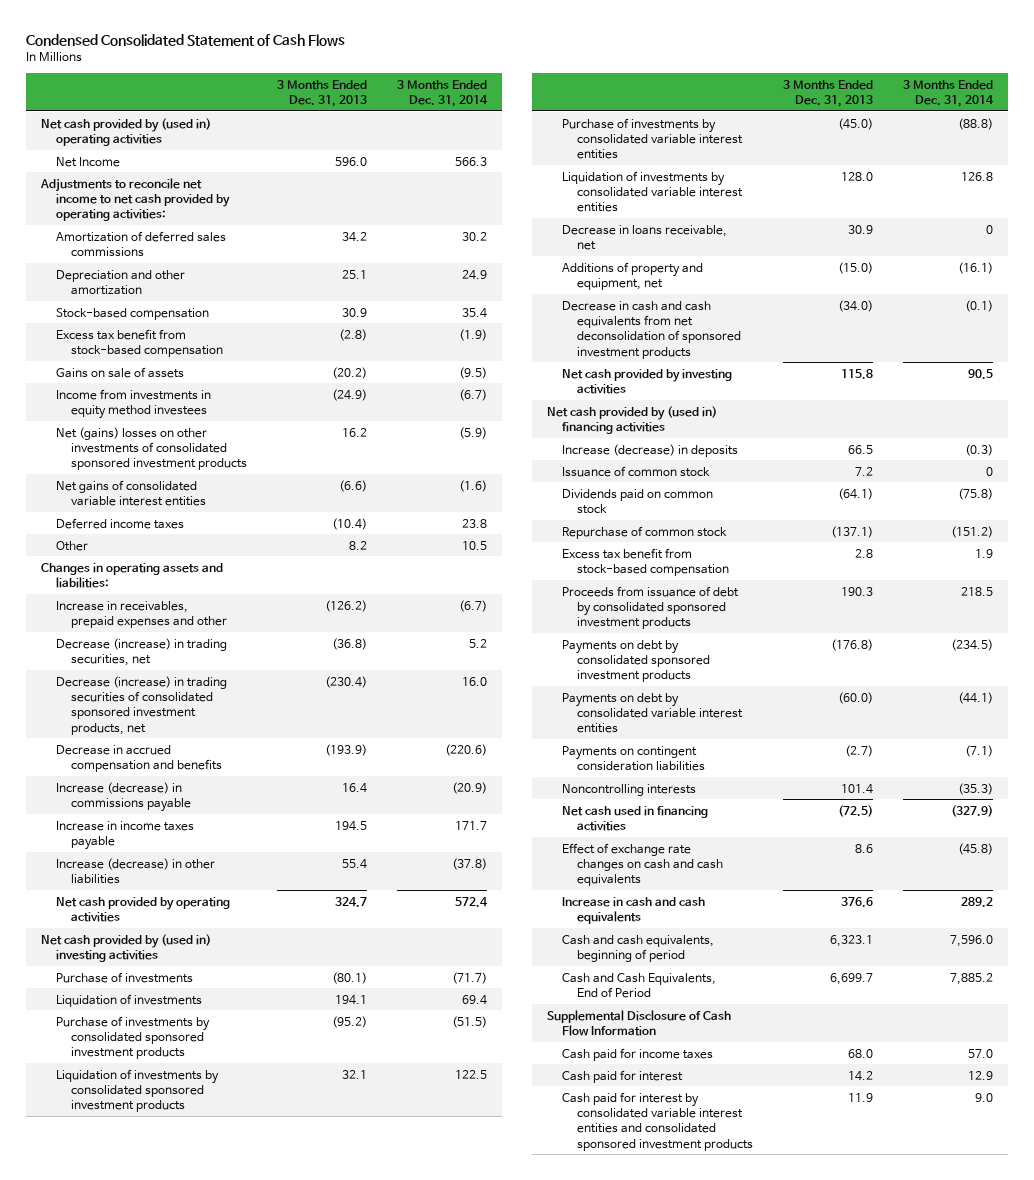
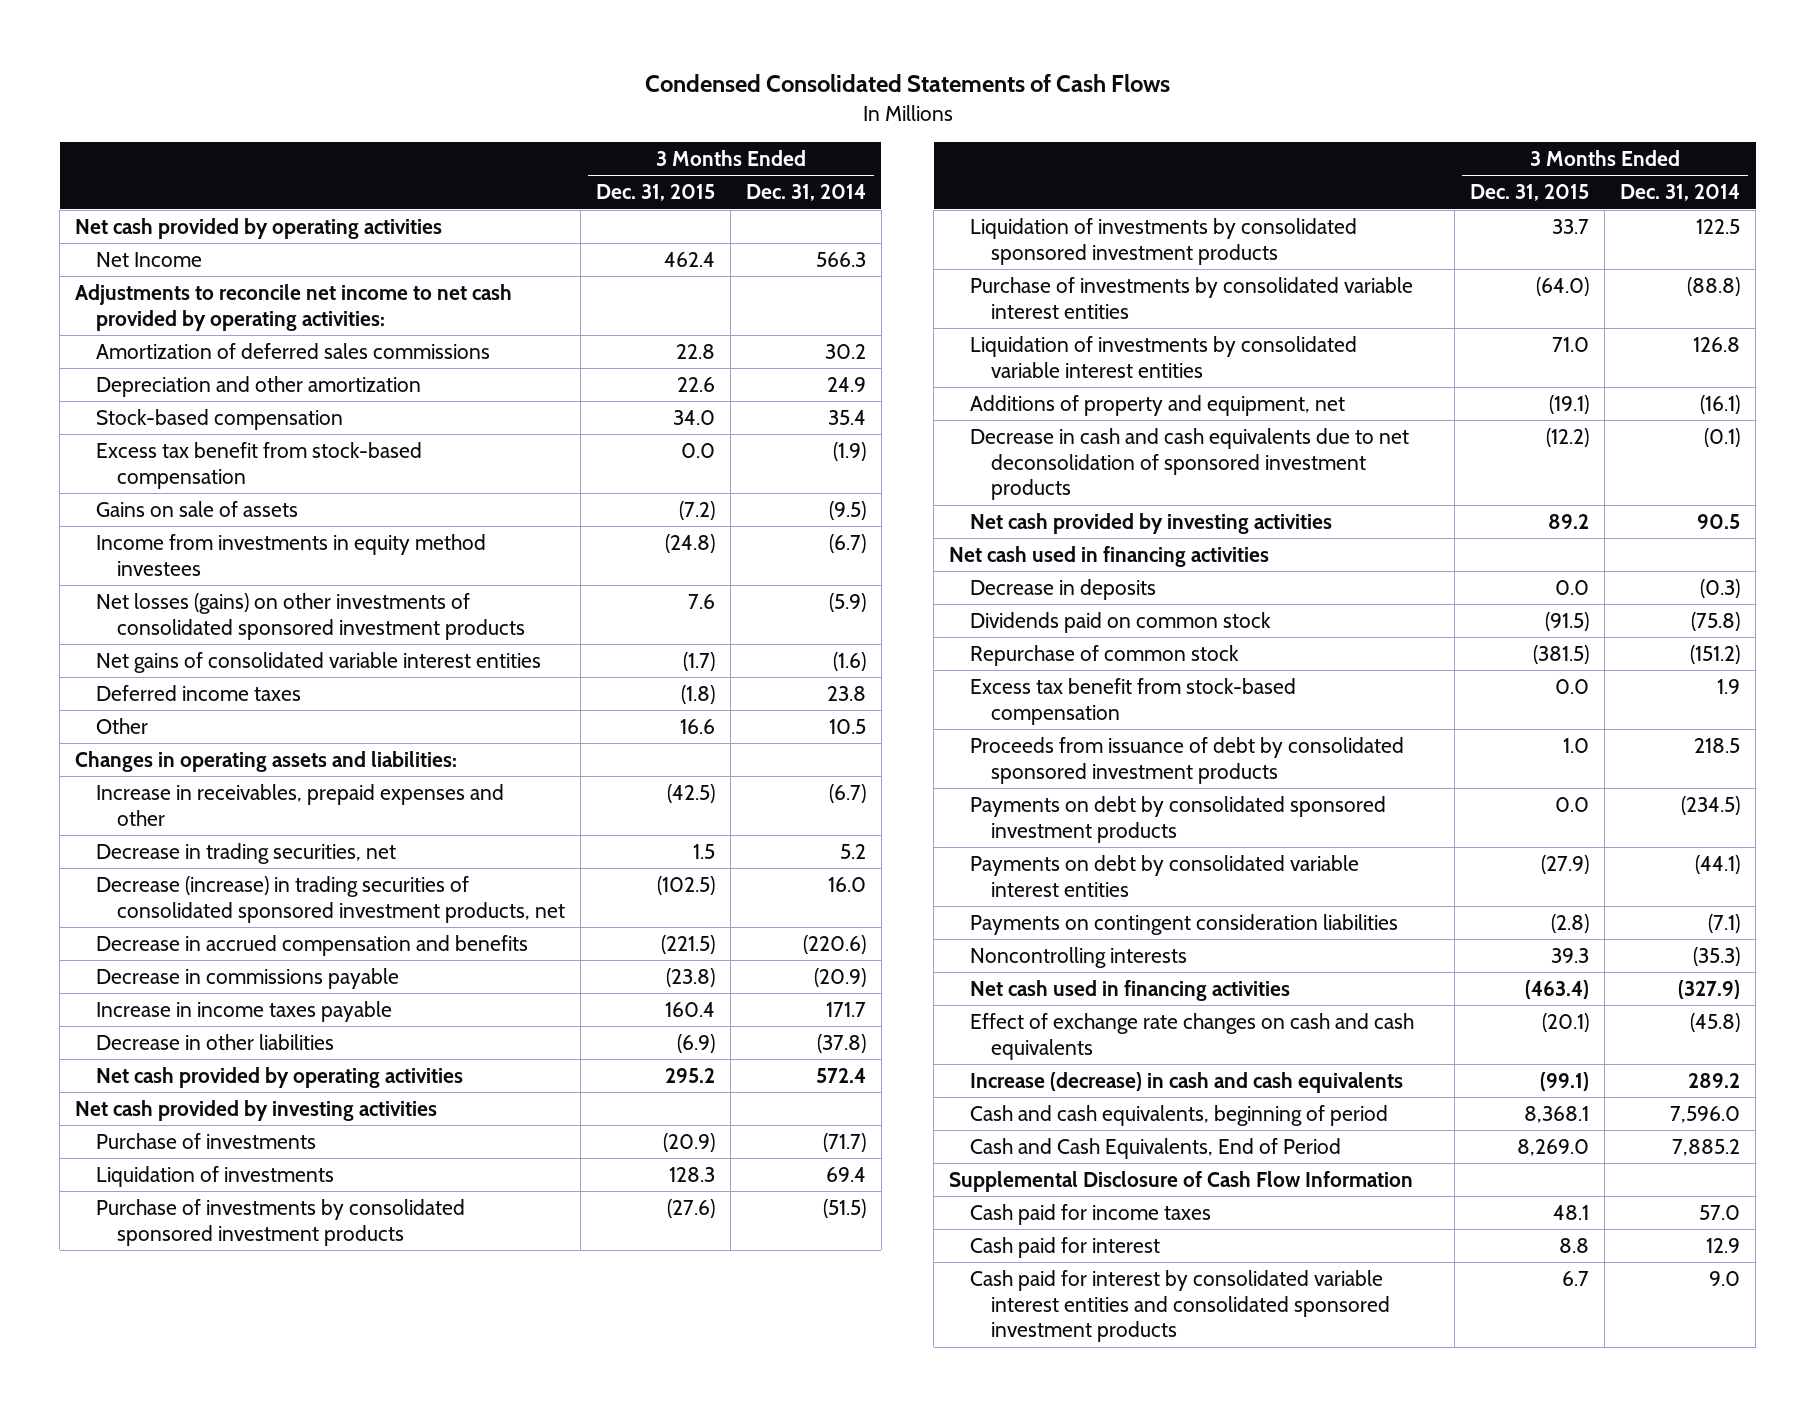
[26,33,346,46] Condensed Consolidated Statement of Cash Flows -> [644,74,1170,93] Condensed Consolidated Statements of Cash Flows
[276,79,367,108] 3 Months Ended Dec. 31, 2013 -> none
none -> [595,184,715,202] Dec. 31, 2015
[41,117,212,146] Net cash provided by (used in) operating activities -> [75,218,443,240] Net cash provided by operating activities
[55,426,247,471] Net (gains) losses on other investments of consolidated sponsored investment products -> [95,593,525,640] Net losses (gains) on other investments of consolidated sponsored investment products
[55,637,227,666] Decrease (increase) in trading securities, net -> [95,843,396,865] Decrease in trading securities, net
[55,781,191,812] Increase (decrease) in commissions payable -> [95,968,399,990] Decrease in commissions payable
[55,857,215,884] Increase (decrease) in other liabilities -> [95,1034,334,1051] Decrease in other liabilities
[41,933,212,962] Net cash provided by (used in) investing activities -> [75,1100,438,1122] Net cash provided by investing activities
[561,224,727,250] Decrease in loans receivable, net -> none
[561,300,741,359] Decrease in cash and cash equivalents from net deconsolidation of sponsored investment products -> [970,428,1410,501] Decrease in cash and cash equivalents due to net deconsolidation of sponsored investment products
[561,465,710,477] Issuance of common stock -> none
[547,405,718,434] Net cash provided by (used in) financing activities -> [949,546,1270,568] Net cash used in financing activities
[561,443,738,457] Increase (decrease) in deposits -> [970,579,1157,601] Decrease in deposits
[561,896,705,924] Increase in cash and cash equivalents -> [970,1072,1404,1094] Increase (decrease) in cash and cash equivalents

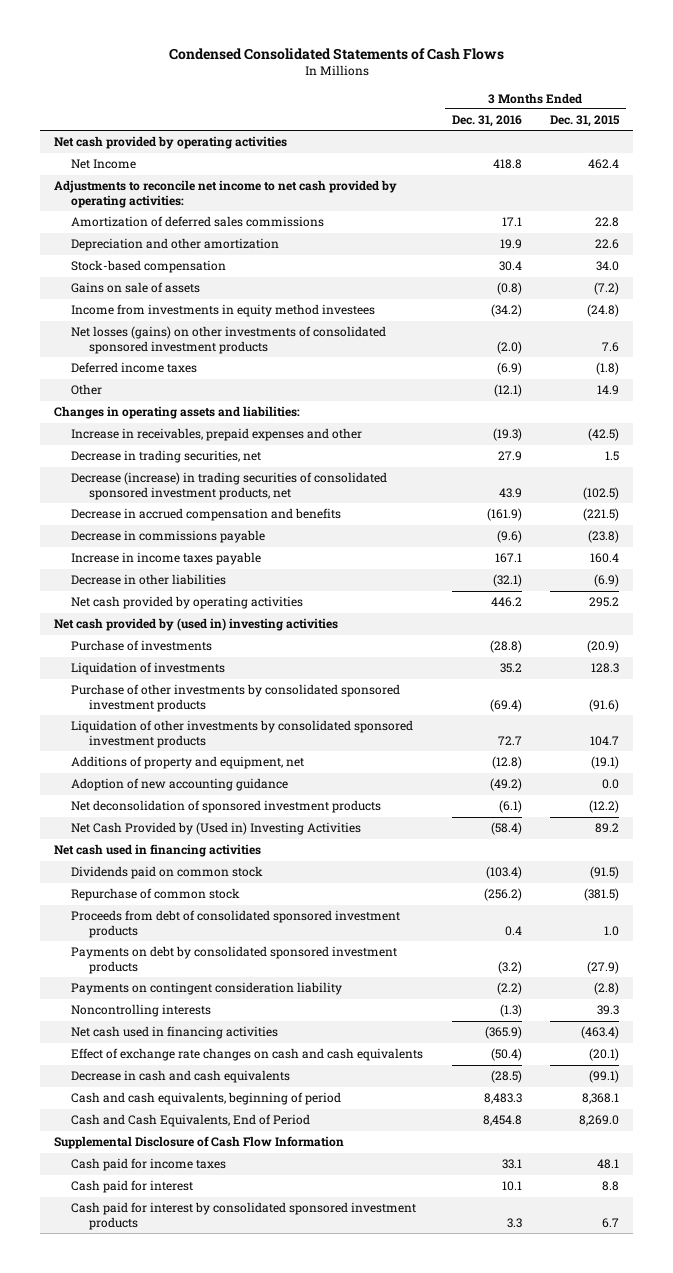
[745,184,866,202] Dec. 31, 2014 -> none
none -> [451,115,522,128] Dec. 31, 2016
[95,442,422,489] Excess tax benefit from stock-based compensation -> none
[95,652,541,674] Net gains of consolidated variable interest entities -> none
[679,719,715,735] 16.6 -> [596,385,619,396] 14.9
[75,1100,438,1122] Net cash provided by investing activities -> [54,618,339,632] Net cash provided by (used in) investing activities
[970,277,1414,319] Purchase of investments by consolidated variable interest entities -> none
[970,336,1358,378] Liquidation of investments by consolidated variable interest entities -> none
[95,1199,465,1246] Purchase of investments by consolidated sponsored investment products -> [71,684,401,713] Purchase of other investments by consolidated sponsored investment products
[666,1199,715,1219] (27.6) -> [588,699,619,713] (91.6)
[970,218,1358,265] Liquidation of investments by consolidated sponsored investment products -> [71,720,414,749] Liquidation of other investments by consolidated sponsored investment products
[1551,219,1589,235] 33.7 -> [589,736,619,747] 104.7
none -> [71,778,289,792] Adoption of new accounting guidance
[970,428,1410,501] Decrease in cash and cash equivalents due to net deconsolidation of sponsored investment products -> [71,800,382,814] Net deconsolidation of sponsored investment products
[970,513,1333,535] Net cash provided by investing activities -> [71,822,362,836] Net Cash Provided by (Used in) Investing Activities
[970,579,1157,601] Decrease in deposits -> none
[970,678,1297,725] Excess tax benefit from stock-based compensation -> none
[970,855,1360,897] Payments on debt by consolidated variable interest entities -> none
[970,737,1405,784] Proceeds from issuance of debt by consolidated sponsored investment products -> [71,910,401,939] Proceeds from debt of consolidated sponsored investment products
[1554,797,1589,813] 0.0 -> [586,961,619,975] (27.9)
[970,914,1399,936] Payments on contingent consideration liabilities -> [71,982,343,996] Payments on contingent consideration liability
[970,1072,1404,1094] Increase (decrease) in cash and cash equivalents -> [71,1070,291,1084] Decrease in cash and cash equivalents
[970,1270,1390,1343] Cash paid for interest by consolidated variable interest entities and consolidated sponsored investment products -> [71,1202,417,1231] Cash paid for interest by consolidated sponsored investment products

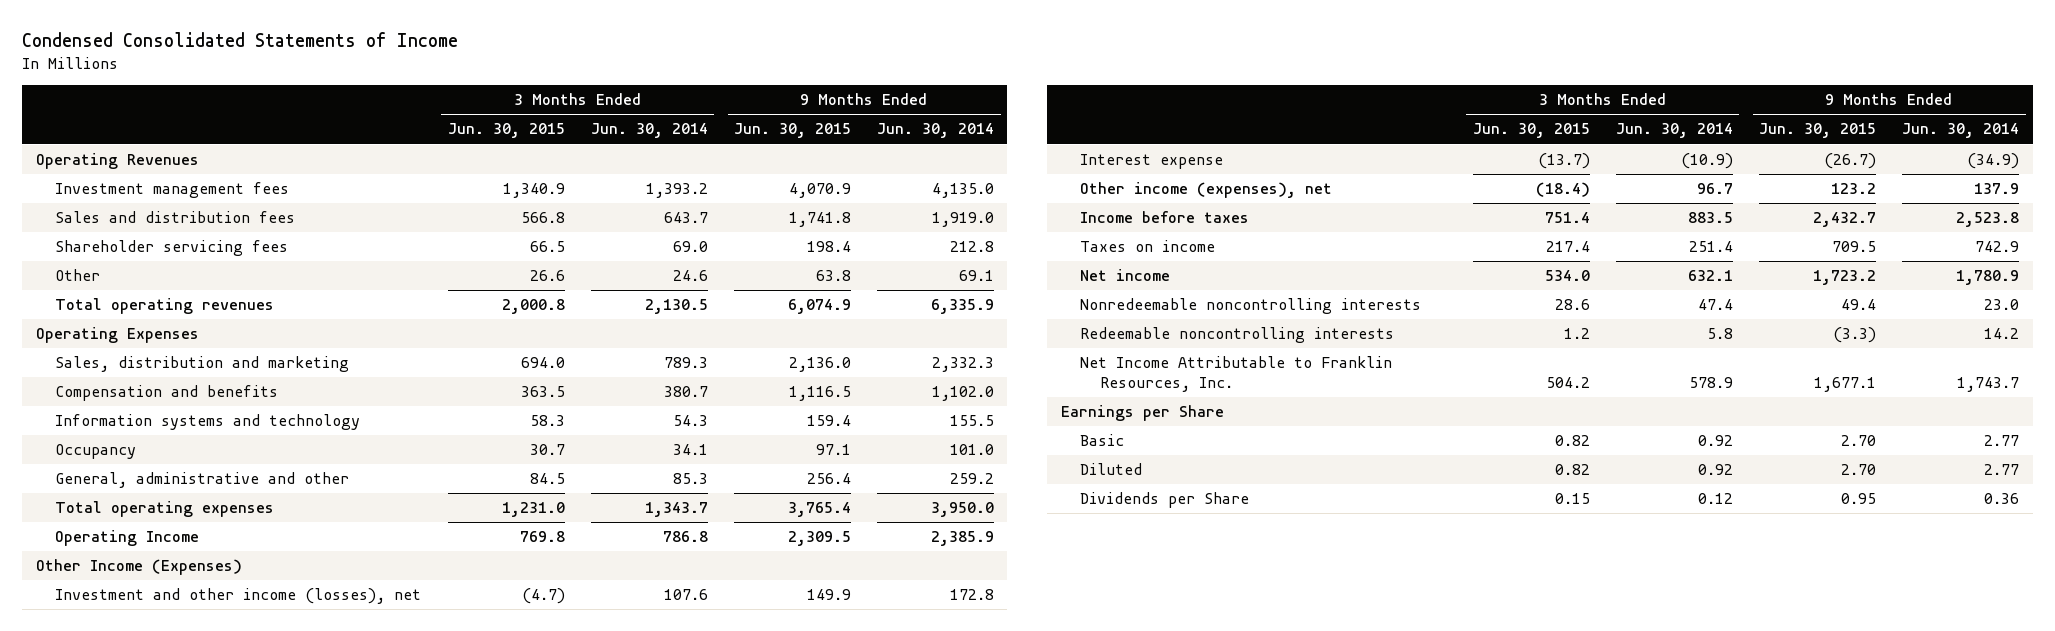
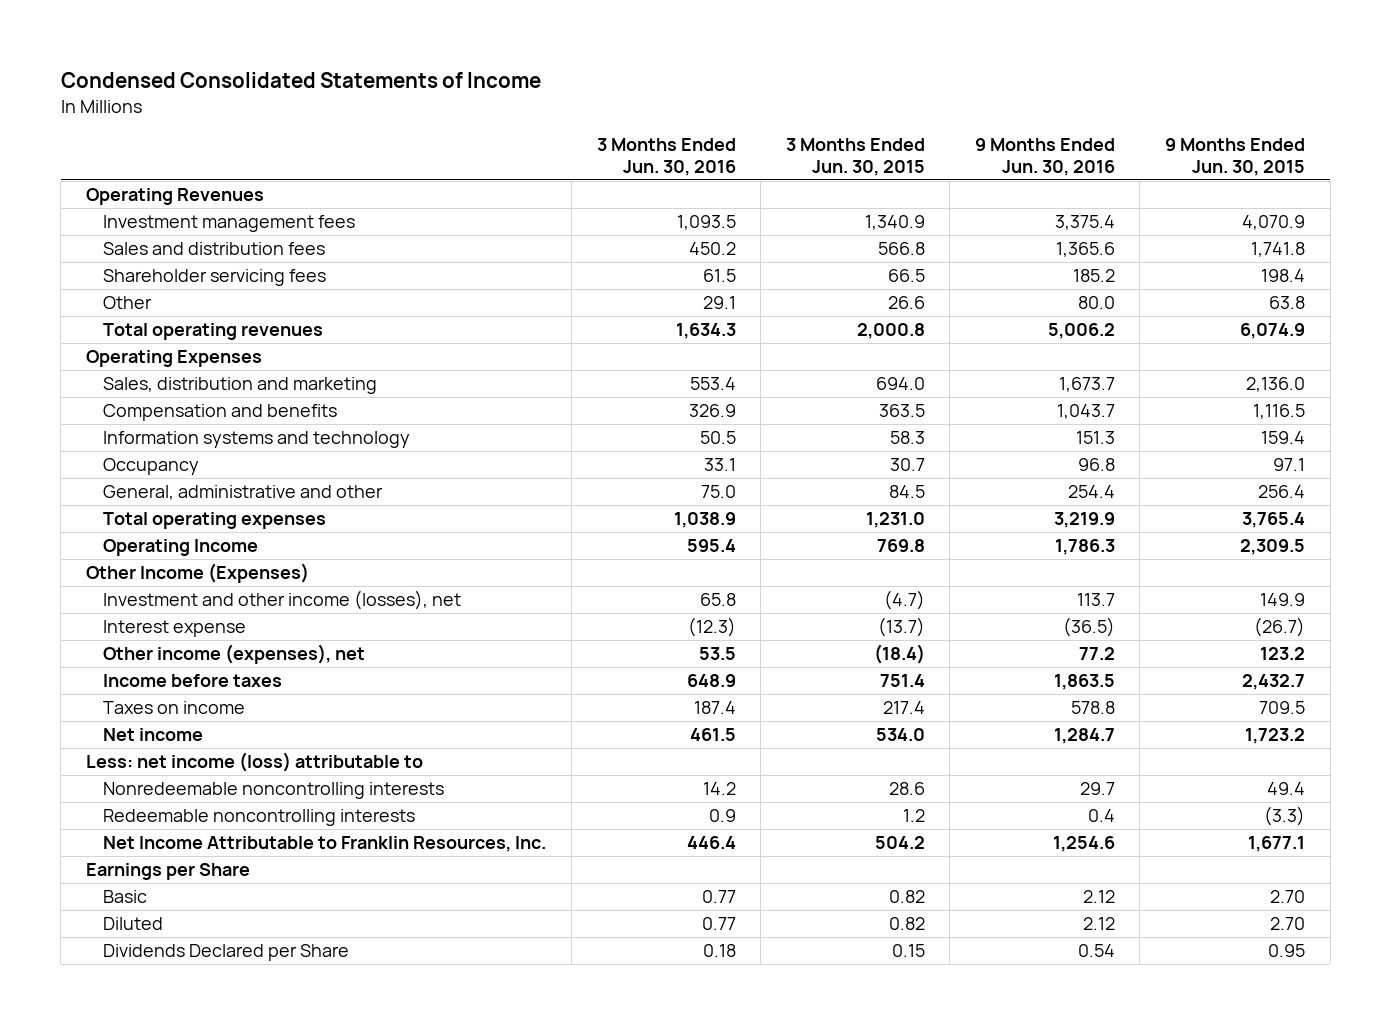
[590,123,708,139] Jun. 30, 2014 -> none
[877,123,995,139] Jun. 30, 2014 -> none
none -> [596,137,736,176] 3 Months Ended Jun. 30, 2016
none -> [974,137,1115,176] 9 Months Ended Jun. 30, 2016
none -> [85,751,423,772] Less: net income (loss) attributable to
[1080,492,1250,509] Dividends per Share -> [103,943,350,961] Dividends Declared per Share

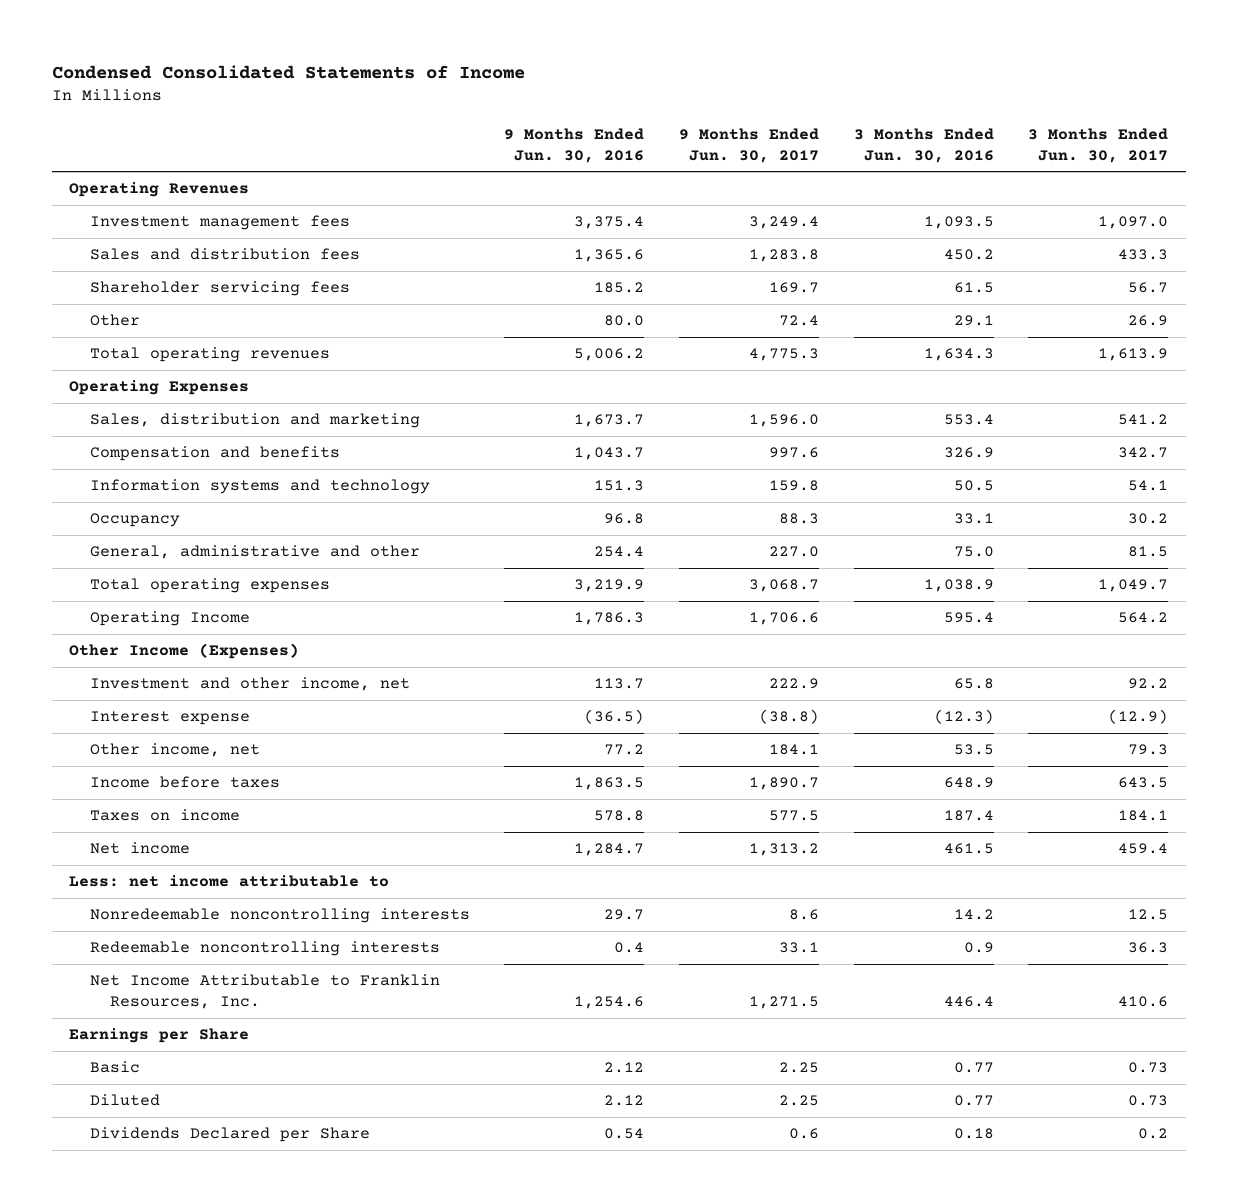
[785,137,925,176] 3 Months Ended Jun. 30, 2015 -> none
[1165,137,1306,176] 9 Months Ended Jun. 30, 2015 -> none
none -> [679,127,820,163] 9 Months Ended Jun. 30, 2017
none -> [1028,127,1169,163] 3 Months Ended Jun. 30, 2017
[103,589,462,610] Investment and other income (losses), net -> [89,677,410,692] Investment and other income, net
[103,643,366,664] Other income (expenses), net -> [89,743,260,758] Other income, net
[85,751,423,772] Less: net income (loss) attributable to -> [69,875,390,888] Less: net income attributable to

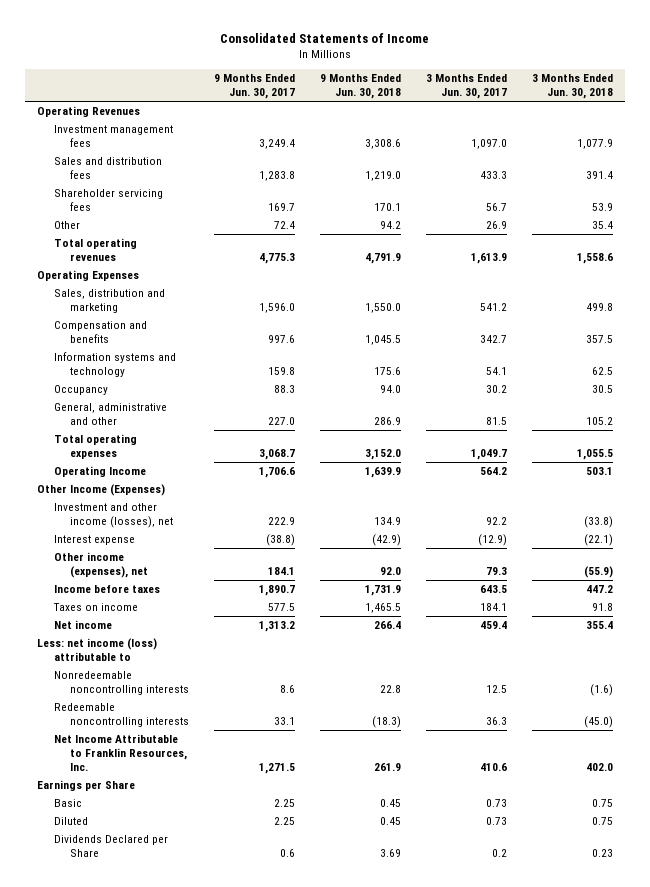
[52,64,526,79] Condensed Consolidated Statements of Income -> [220,32,430,43] Consolidated Statements of Income
[504,127,645,163] 9 Months Ended Jun. 30, 2016 -> none
[853,127,994,163] 3 Months Ended Jun. 30, 2016 -> none
none -> [320,74,402,100] 9 Months Ended Jun. 30, 2018
none -> [531,74,613,100] 3 Months Ended Jun. 30, 2018
[89,677,410,692] Investment and other income, net -> [53,502,174,528] Investment and other income (losses), net
[89,743,260,758] Other income, net -> [53,551,149,578] Other income (expenses), net
[69,875,390,888] Less: net income attributable to -> [37,637,158,661] Less: net income (loss) attributable to

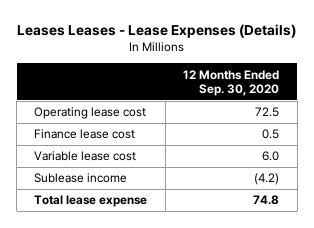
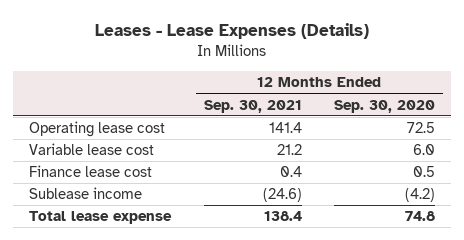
[16,24,296,39] Leases Leases - Lease Expenses (Details) -> [95,23,370,40] Leases - Lease Expenses (Details)
none -> [203,99,302,113] Sep. 30, 2021
[34,129,136,140] Finance lease cost -> [29,165,153,178] Finance lease cost

